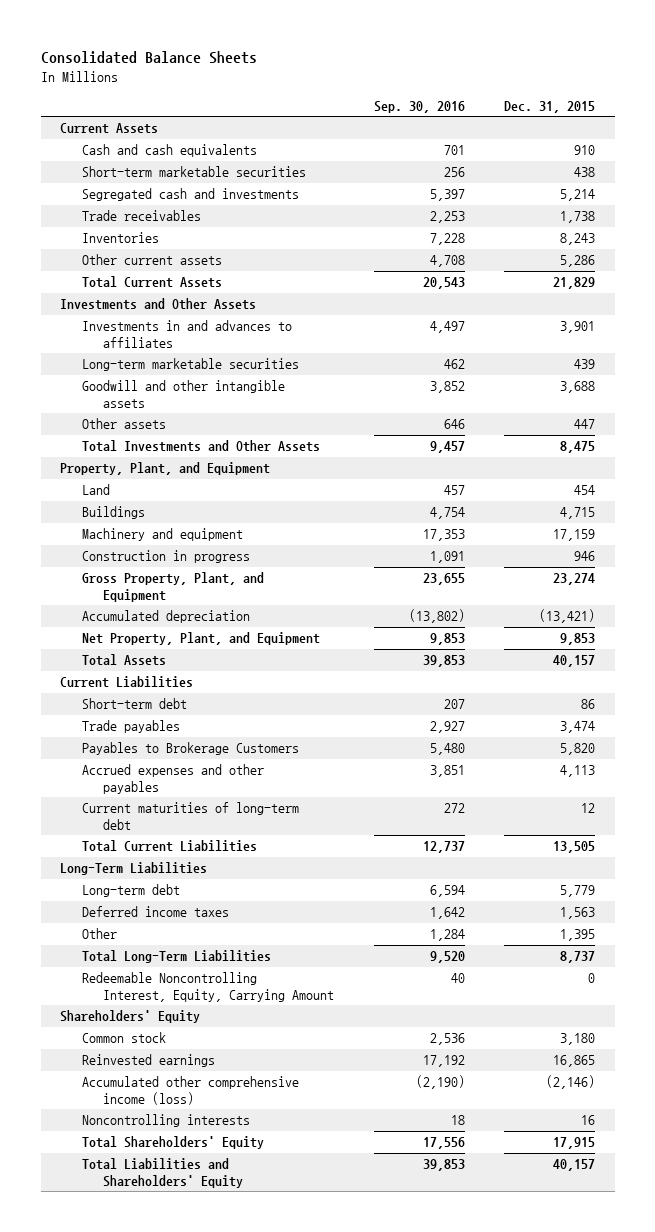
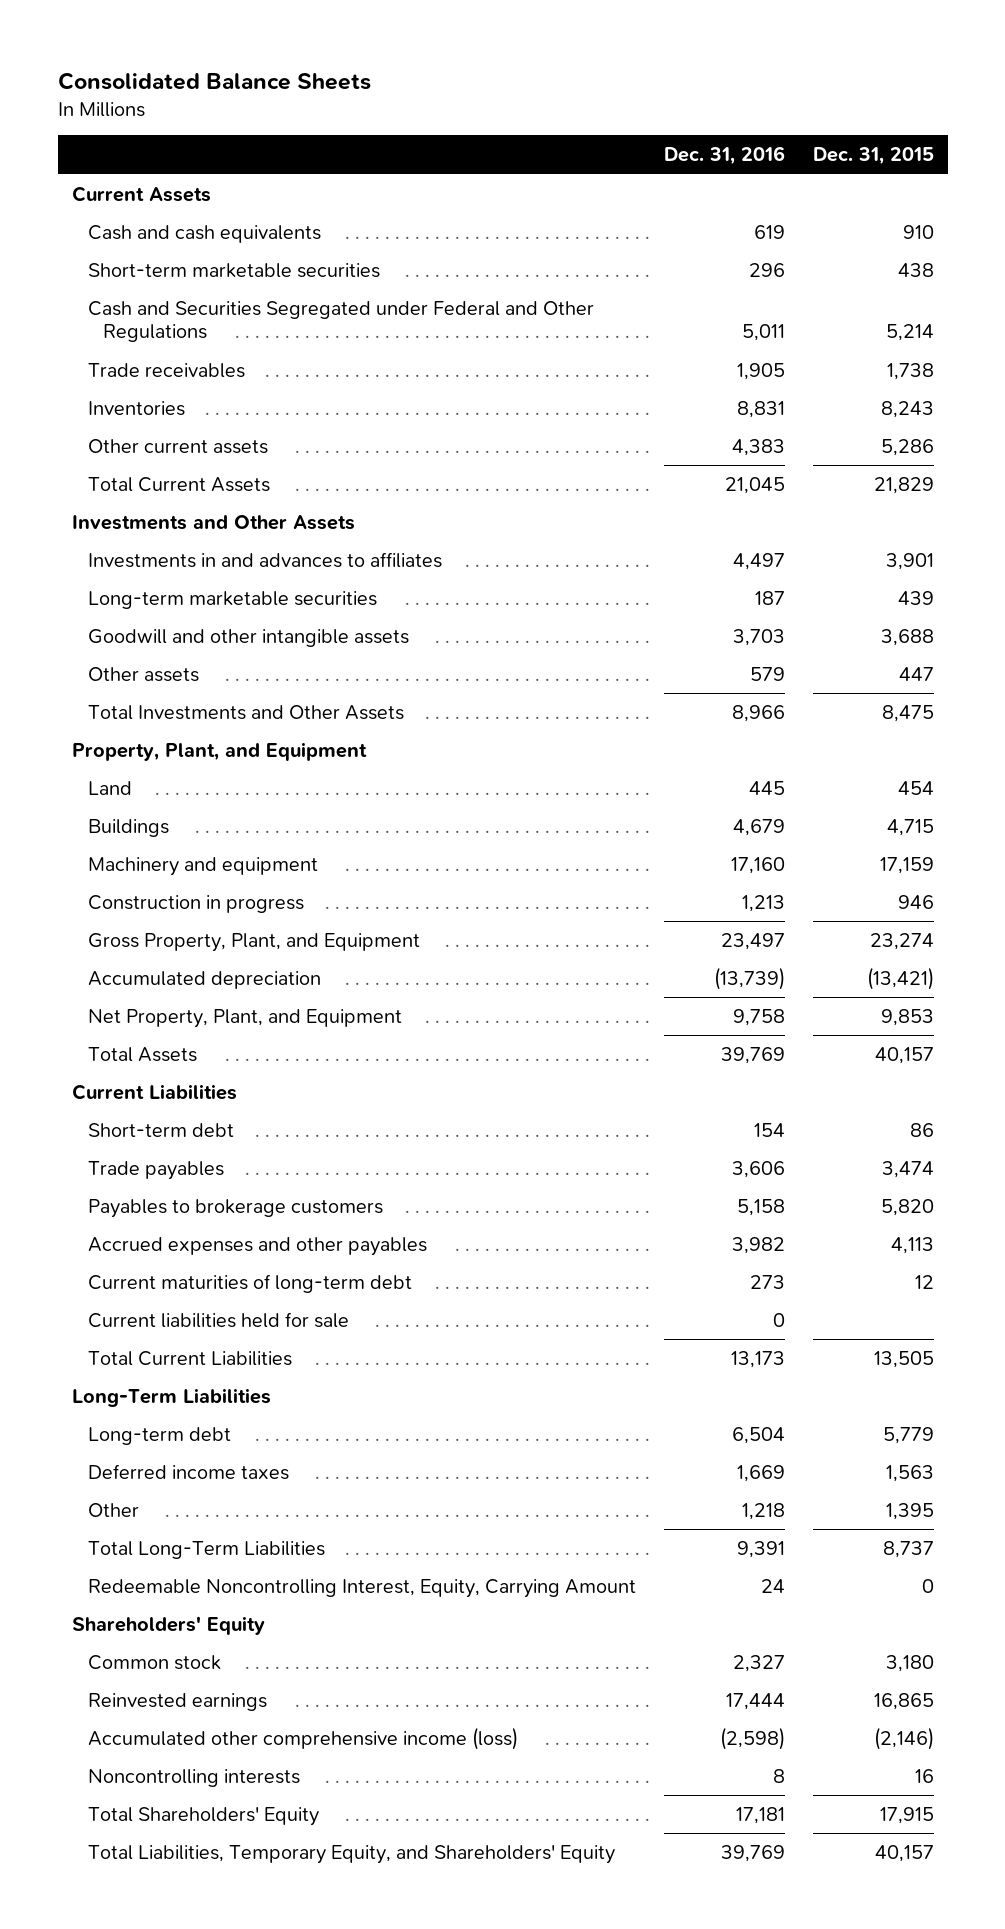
[373,100,465,113] Sep. 30, 2016 -> none
none -> [663,146,785,166] Dec. 31, 2016
[81,188,299,202] Segregated cash and investments -> [87,300,594,343] Cash and Securities Segregated under Federal and Other Regulations
[81,742,299,756] Payables to Brokerage Customers -> [87,1198,383,1218] Payables to brokerage customers
none -> [87,1311,349,1328] Current liabilities held for sale
[81,1158,244,1188] Total Liabilities and Shareholders' Equity -> [87,1844,615,1864] Total Liabilities, Temporary Equity, and Shareholders' Equity

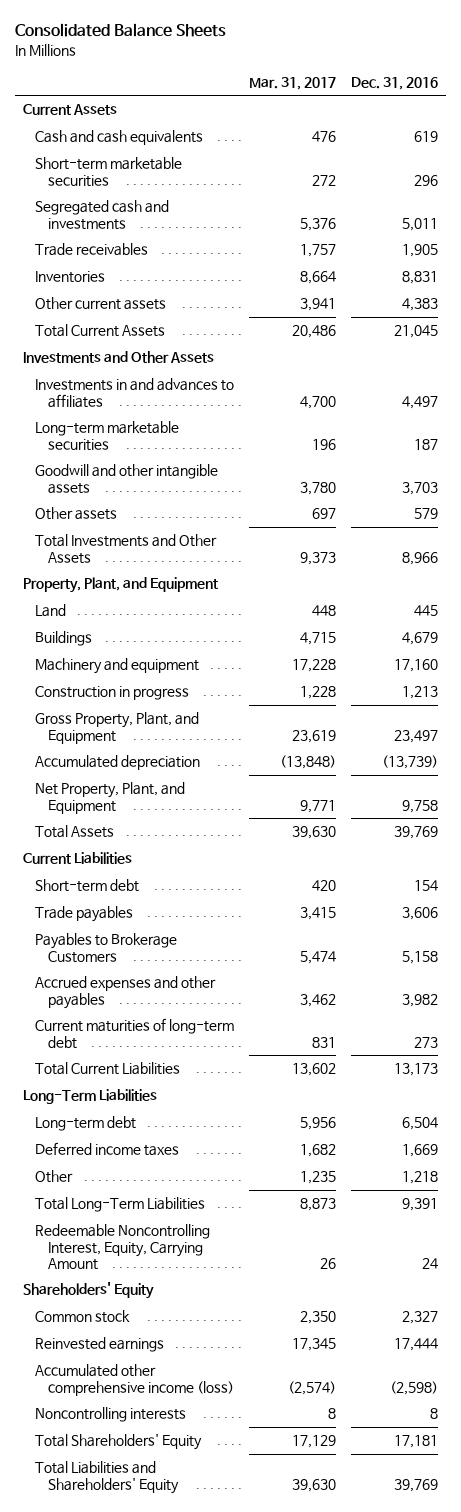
[812,147,934,166] Dec. 31, 2015 -> none
none -> [249,76,337,90] Mar. 31, 2017
[87,300,594,343] Cash and Securities Segregated under Federal and Other Regulations -> [35,200,170,230] Segregated cash and investments
[87,1198,383,1218] Payables to brokerage customers -> [35,933,178,963] Payables to Brokerage Customers
[87,1311,349,1328] Current liabilities held for sale -> none
[87,1844,615,1864] Total Liabilities, Temporary Equity, and Shareholders' Equity -> [35,1461,179,1494] Total Liabilities and Shareholders' Equity

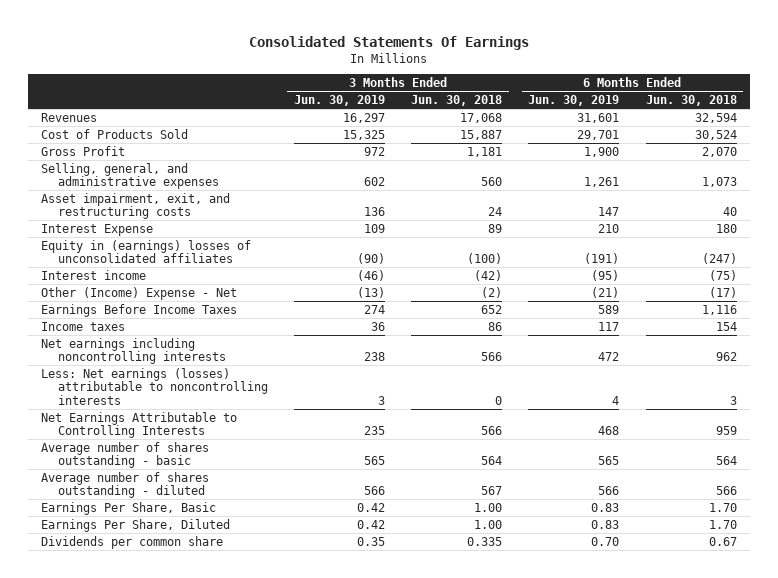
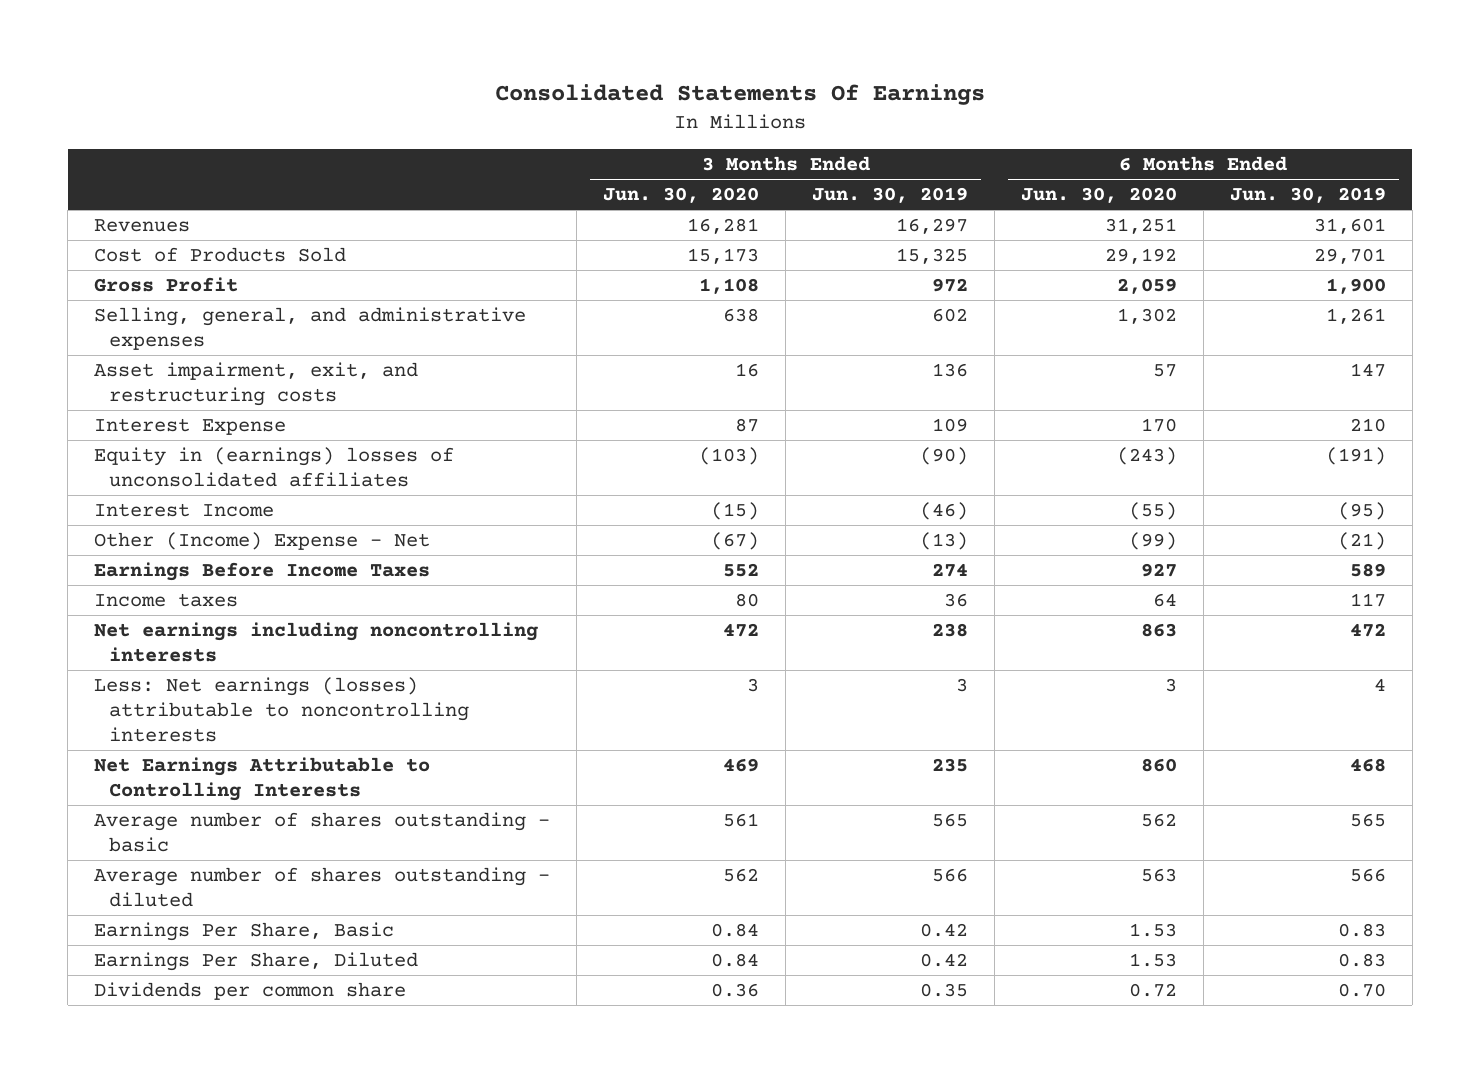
[411,94,503,106] Jun. 30, 2018 -> none
[645,94,737,106] Jun. 30, 2018 -> none
none -> [603,187,760,204] Jun. 30, 2020
none -> [1020,187,1177,204] Jun. 30, 2020
[41,269,147,280] Interest income -> [94,503,275,518] Interest Income

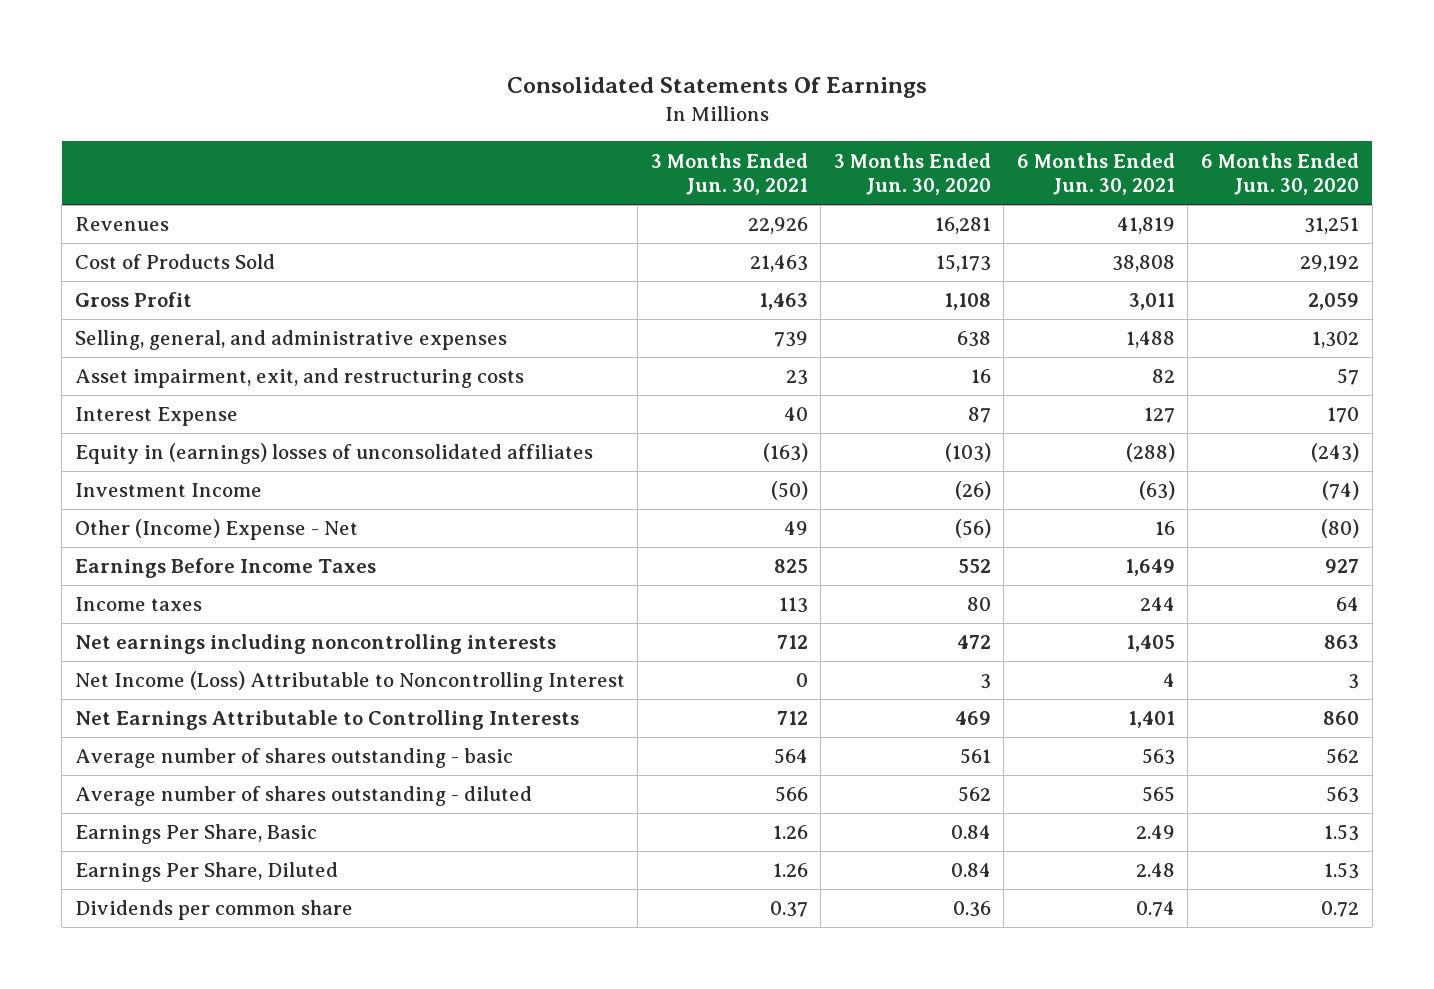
[812,187,969,204] Jun. 30, 2019 -> none
[1229,187,1386,204] Jun. 30, 2019 -> none
none -> [650,152,808,195] 3 Months Ended Jun. 30, 2021
none -> [1016,152,1175,195] 6 Months Ended Jun. 30, 2021
[94,503,275,518] Interest Income -> [74,483,262,498] Investment Income
[711,502,760,521] (15) -> [954,481,991,501] (26)
[1128,502,1177,521] (55) -> [1322,481,1360,501] (74)
[711,532,760,551] (67) -> [954,519,991,539] (56)
[1128,532,1177,551] (99) -> [1321,519,1360,539] (80)
[94,677,470,742] Less: Net earnings (losses) attributable to noncontrolling interests -> [74,671,625,693] Net Income (Loss) Attributable to Noncontrolling Interest

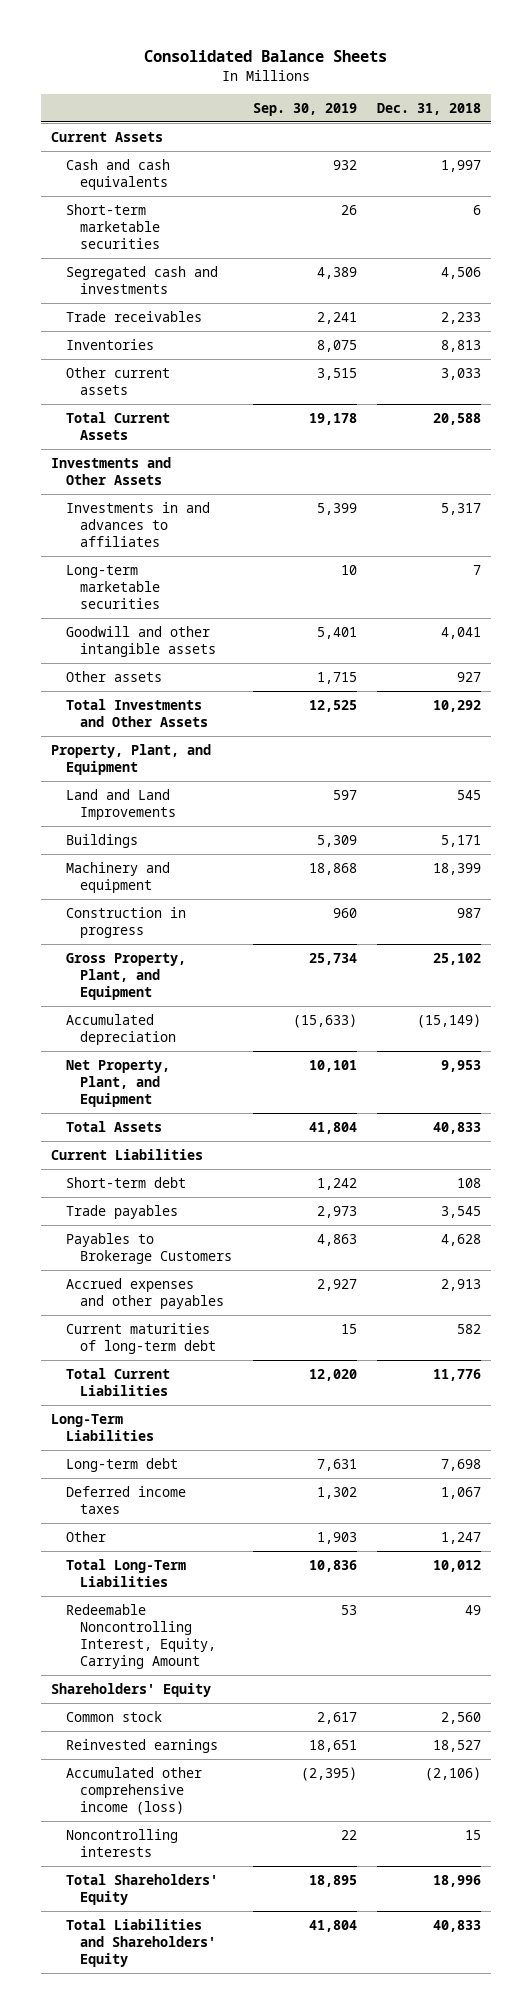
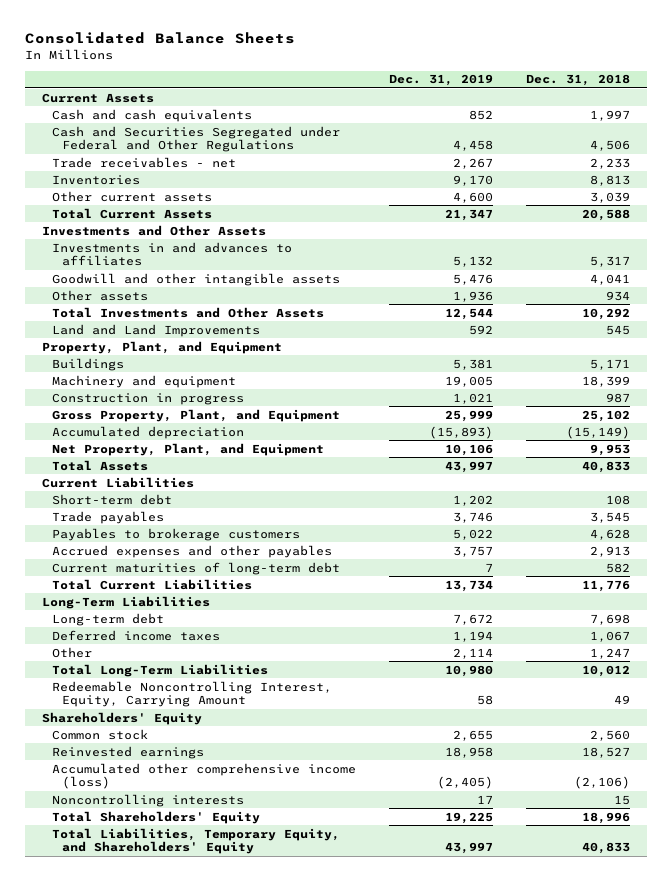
[252,102,357,116] Sep. 30, 2019 -> none
none -> [389,74,494,87] Dec. 31, 2019
[65,203,161,249] Short-term marketable securities -> none
[65,265,218,294] Segregated cash and investments -> [51,125,340,153] Cash and Securities Segregated under Federal and Other Regulations
[65,310,202,322] Trade receivables -> [51,156,236,168] Trade receivables - net
[441,367,482,380] 3,033 -> [590,191,631,203] 3,039
[65,564,161,609] Long-term marketable securities -> none
[457,671,482,682] 927 -> [606,290,631,301] 934
[51,743,212,775] Property, Plant, and Equipment -> [41,340,282,354] Property, Plant, and Equipment
[65,1232,233,1264] Payables to Brokerage Customers -> [51,527,300,541] Payables to brokerage customers
[65,1918,217,1967] Total Liabilities and Shareholders' Equity -> [51,827,340,855] Total Liabilities, Temporary Equity, and Shareholders' Equity

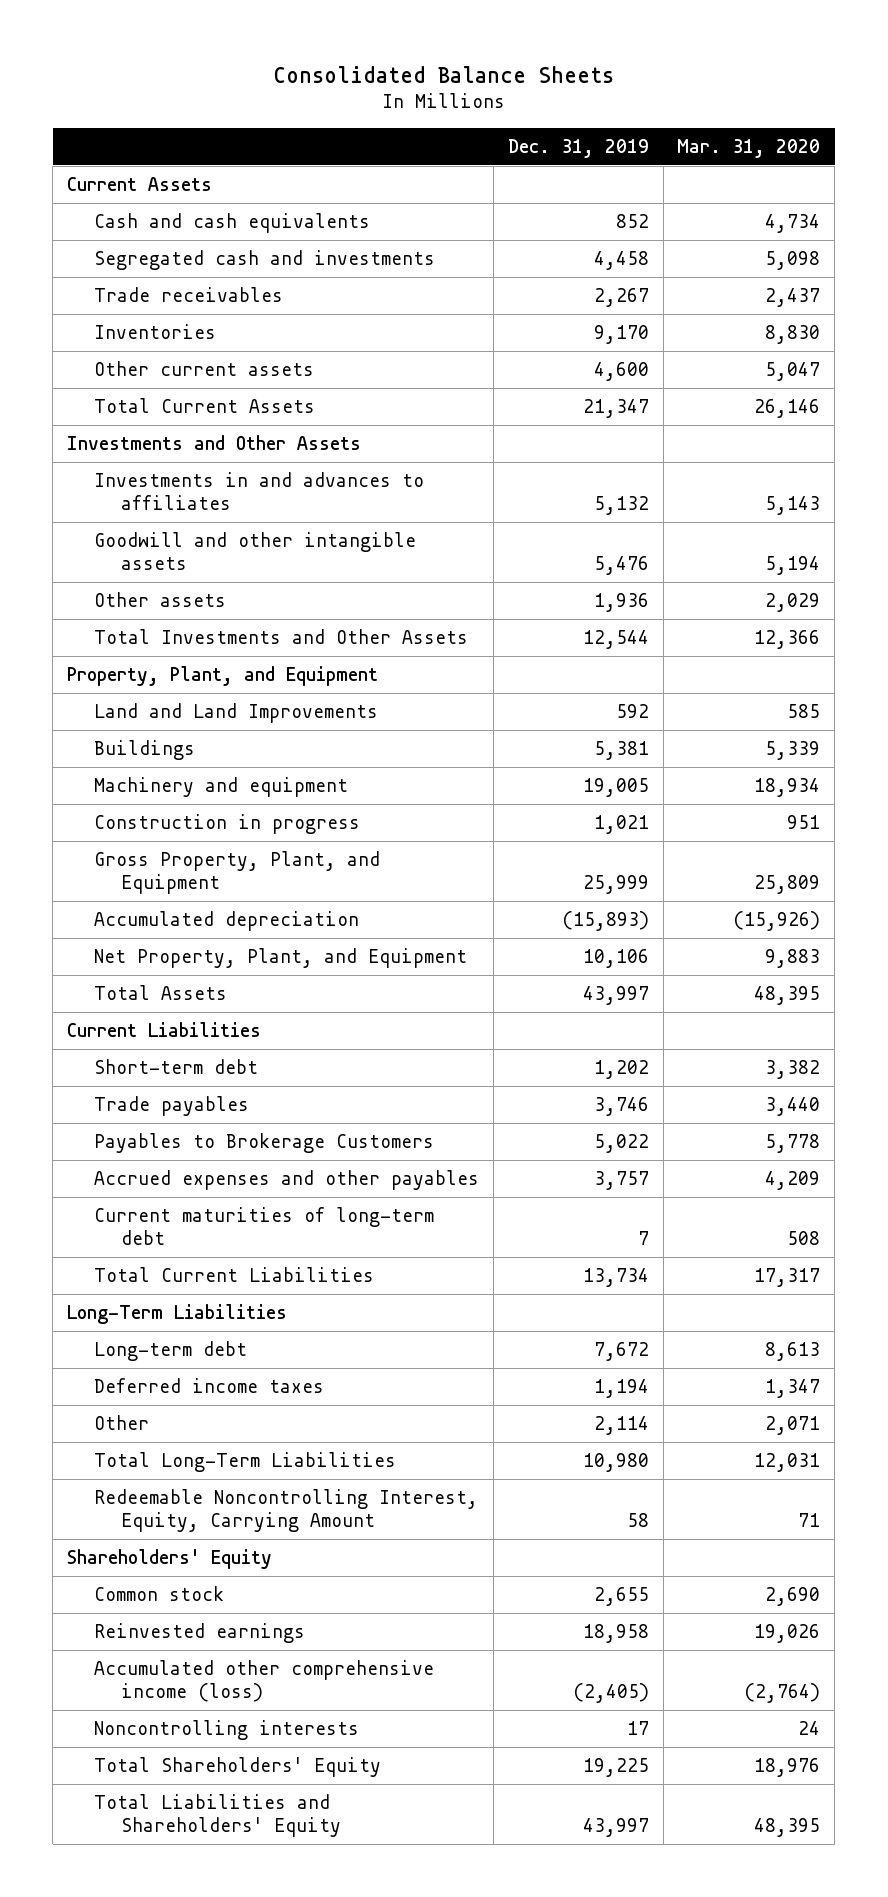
[526,74,631,87] Dec. 31, 2018 -> none
none -> [677,138,821,158] Mar. 31, 2020
[51,125,340,153] Cash and Securities Segregated under Federal and Other Regulations -> [93,250,435,271] Segregated cash and investments
[51,156,236,168] Trade receivables - net -> [93,287,283,303] Trade receivables
[51,323,260,337] Land and Land Improvements -> [93,703,378,724] Land and Land Improvements
[51,527,300,541] Payables to brokerage customers -> [93,1133,434,1154] Payables to Brokerage Customers
[51,827,340,855] Total Liabilities, Temporary Equity, and Shareholders' Equity -> [93,1794,341,1838] Total Liabilities and Shareholders' Equity

